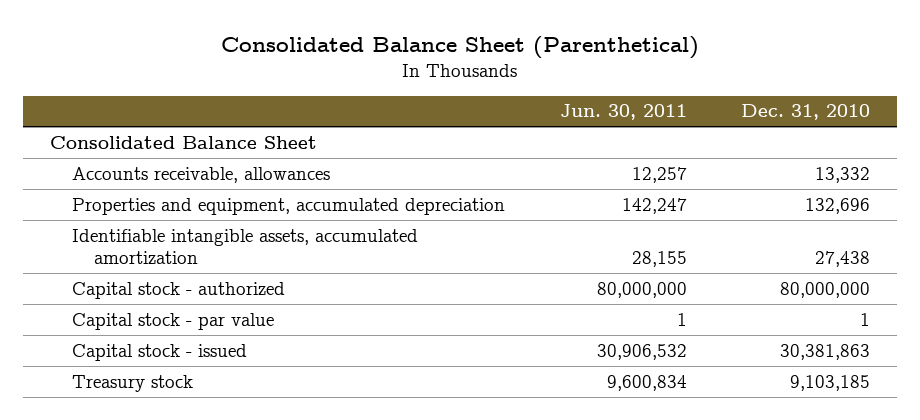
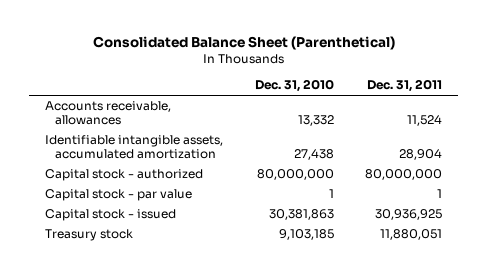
[559,104,687,121] Jun. 30, 2011 -> none
none -> [367,79,443,93] Dec. 31, 2011
[50,135,318,149] Consolidated Balance Sheet -> none
[72,197,506,215] Properties and equipment, accumulated depreciation -> none

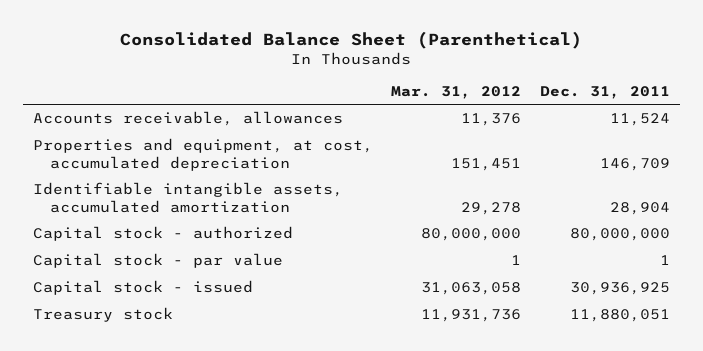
[254,79,334,93] Dec. 31, 2010 -> none
none -> [391,85,522,99] Mar. 31, 2012
none -> [32,138,373,171] Properties and equipment, at cost, accumulated depreciation

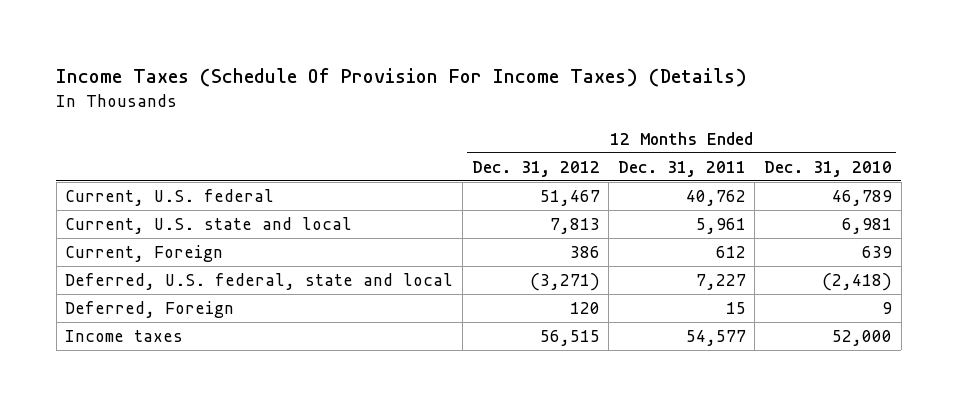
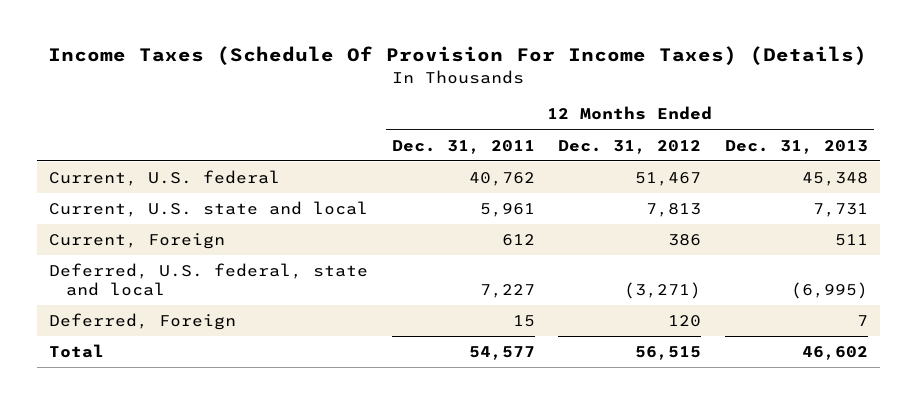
[763,160,892,177] Dec. 31, 2010 -> none
none -> [725,139,869,154] Dec. 31, 2013
[65,330,184,343] Income taxes -> [48,344,104,359] Total

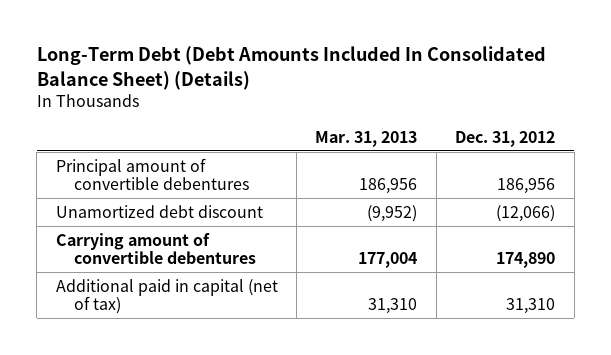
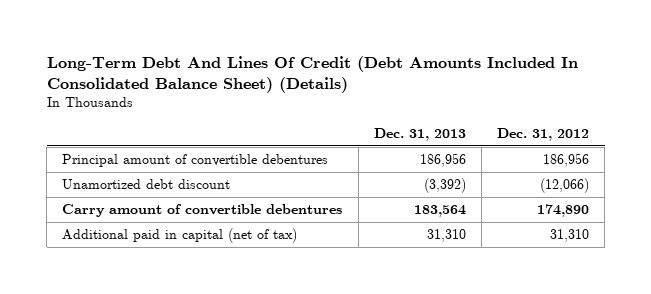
[36,46,546,90] Long-Term Debt (Debt Amounts Included In Consolidated Balance Sheet) (Details) -> [46,55,578,93] Long-Term Debt And Lines Of Credit (Debt Amounts Included In Consolidated Balance Sheet) (Details)
[315,130,418,147] Mar. 31, 2013 -> none
none -> [373,127,466,141] Dec. 31, 2013
[55,232,256,265] Carrying amount of convertible debentures -> [62,204,343,218] Carry amount of convertible debentures

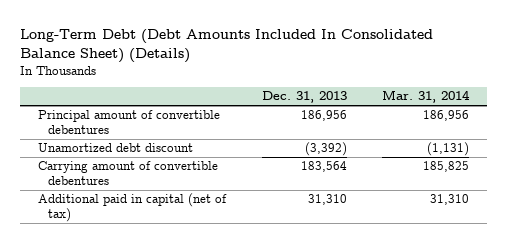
[46,55,578,93] Long-Term Debt And Lines Of Credit (Debt Amounts Included In Consolidated Balance Sheet) (Details) -> [19,28,433,64] Long-Term Debt (Debt Amounts Included In Consolidated Balance Sheet) (Details)
[497,127,590,141] Dec. 31, 2012 -> none
none -> [382,90,471,104] Mar. 31, 2014
[62,204,343,218] Carry amount of convertible debentures -> [37,161,218,185] Carrying amount of convertible debentures

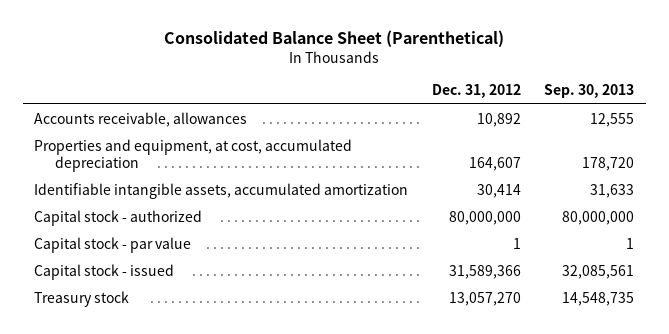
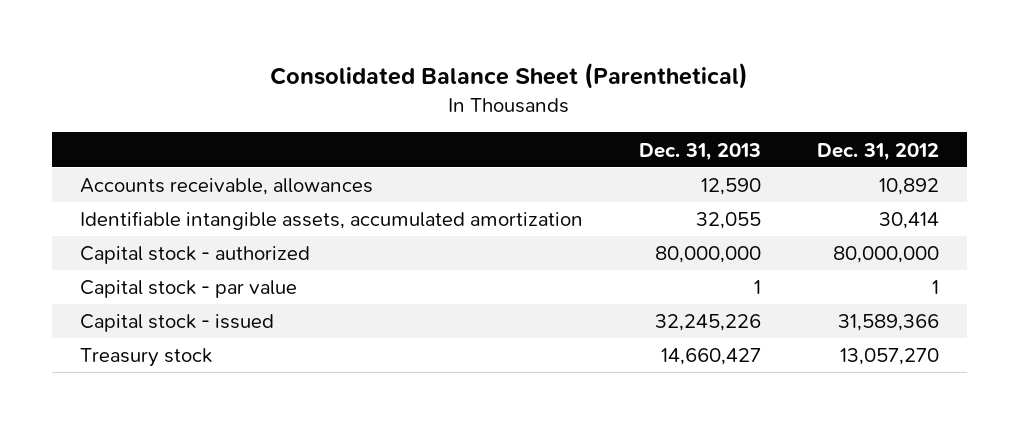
[544,84,635,99] Sep. 30, 2013 -> none
none -> [638,142,761,161] Dec. 31, 2013
[34,138,353,172] Properties and equipment, at cost, accumulated depreciation -> none

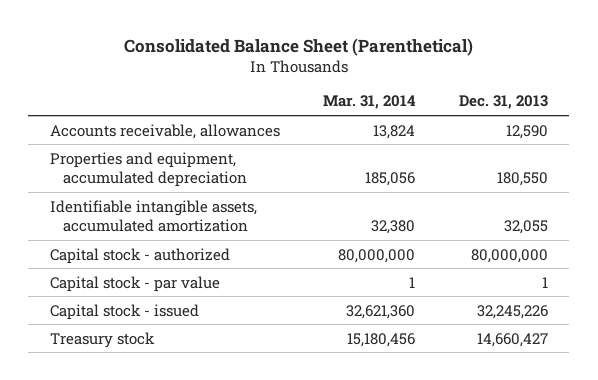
[816,142,939,161] Dec. 31, 2012 -> none
none -> [323,95,417,110] Mar. 31, 2014
none -> [50,151,247,187] Properties and equipment, accumulated depreciation

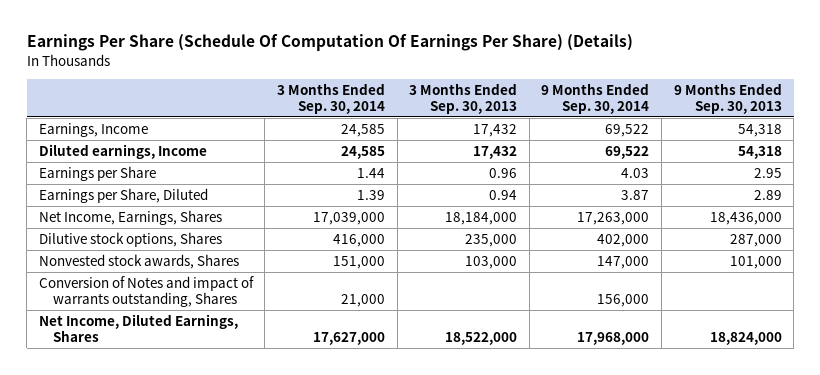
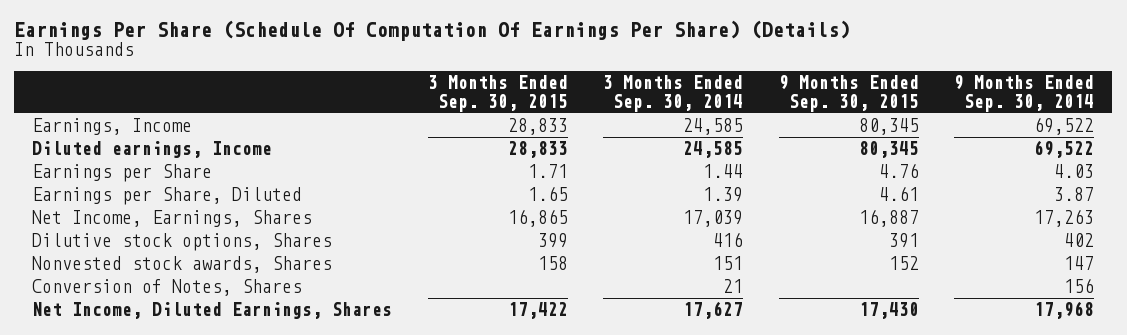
[409,83,518,114] 3 Months Ended Sep. 30, 2013 -> none
[673,83,782,114] 9 Months Ended Sep. 30, 2013 -> none
none -> [427,74,568,112] 3 Months Ended Sep. 30, 2015
none -> [778,74,919,112] 9 Months Ended Sep. 30, 2015
[312,211,385,225] 17,039,000 -> [683,210,744,228] 17,039
[577,211,650,225] 17,263,000 -> [1034,209,1095,228] 17,263
[332,233,385,247] 416,000 -> [713,232,744,248] 416
[597,233,650,247] 402,000 -> [1064,233,1095,248] 402
[332,255,385,269] 151,000 -> [713,256,744,271] 151
[597,255,650,269] 147,000 -> [1064,256,1095,271] 147
[38,275,254,307] Conversion of Notes and impact of warrants outstanding, Shares -> [32,279,303,297] Conversion of Notes, Shares
[340,293,385,307] 21,000 -> [723,279,744,294] 21
[597,293,650,307] 156,000 -> [1064,278,1095,294] 156
[312,331,385,345] 17,627,000 -> [683,301,744,320] 17,627
[577,331,650,345] 17,968,000 -> [1034,301,1095,320] 17,968

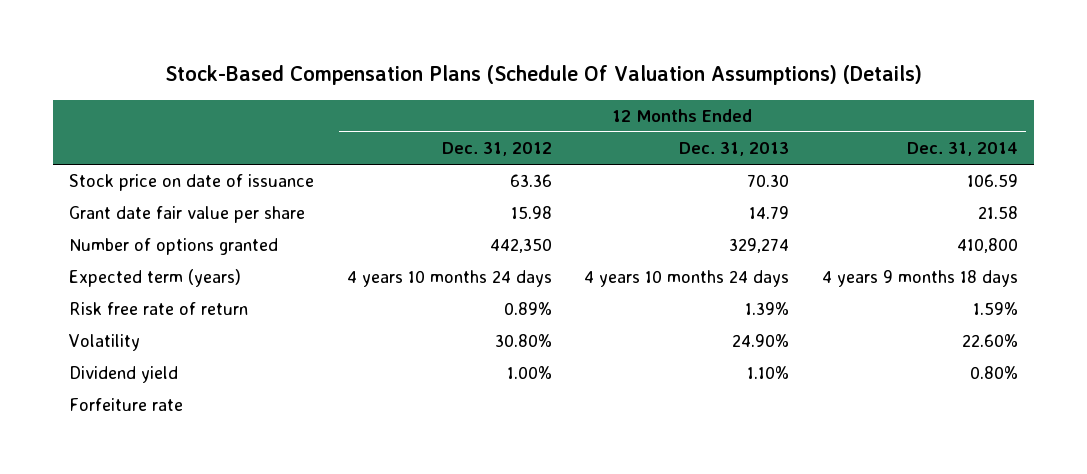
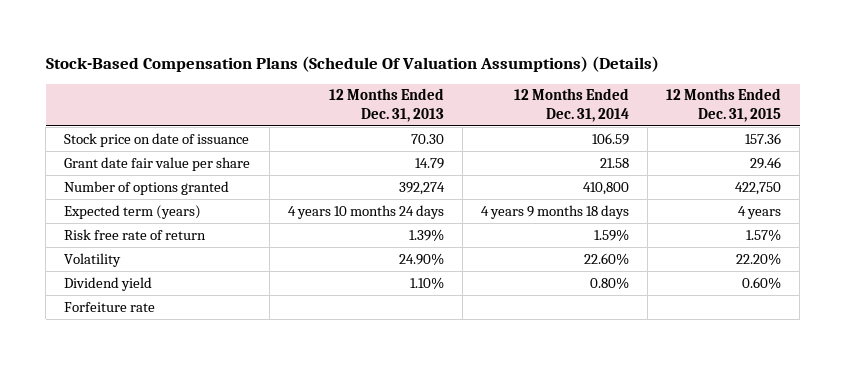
[441,142,552,157] Dec. 31, 2012 -> none
none -> [666,88,782,122] 12 Months Ended Dec. 31, 2015
[729,238,790,254] 329,274 -> [398,181,445,195] 392,274

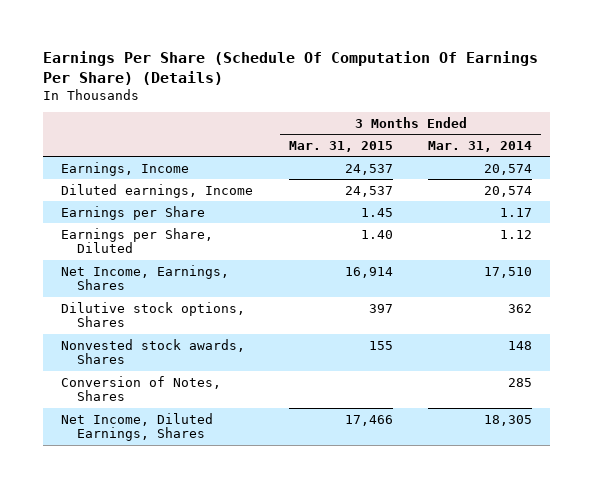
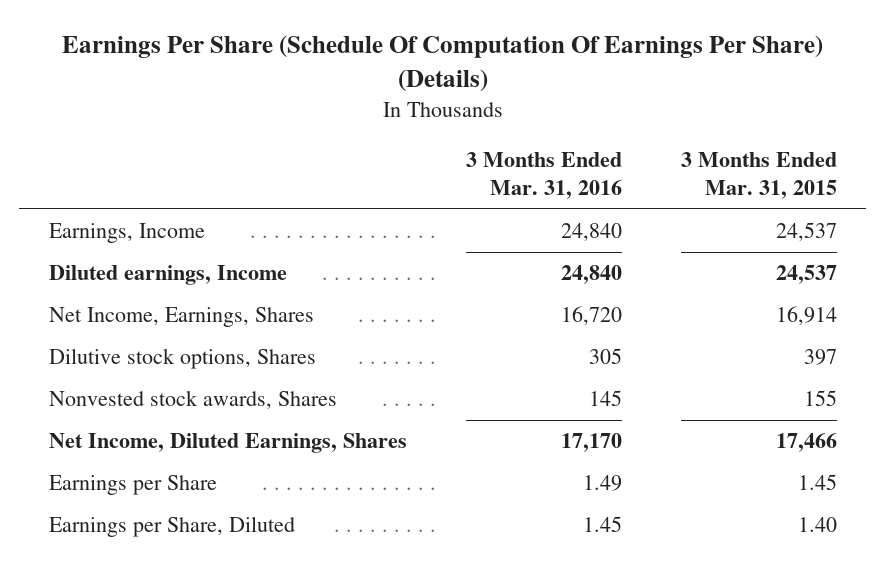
[428,140,533,152] Mar. 31, 2014 -> none
none -> [465,151,622,200] 3 Months Ended Mar. 31, 2016
[61,375,222,402] Conversion of Notes, Shares -> none
[61,205,206,220] Earnings per Share -> [48,475,217,496] Earnings per Share
[61,227,214,254] Earnings per Share, Diluted -> [48,516,295,538] Earnings per Share, Diluted

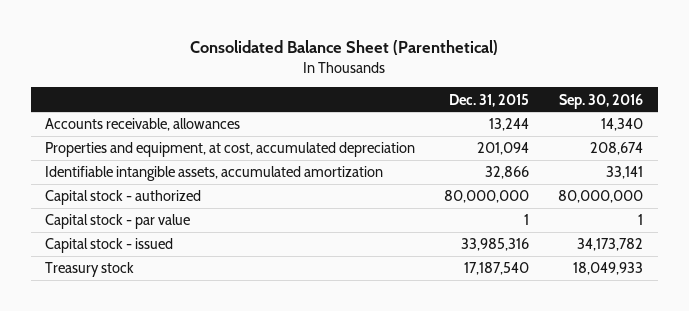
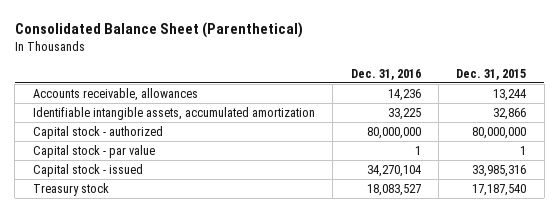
[559,93,644,109] Sep. 30, 2016 -> none
none -> [350,68,421,80] Dec. 31, 2016
[45,142,416,158] Properties and equipment, at cost, accumulated depreciation -> none

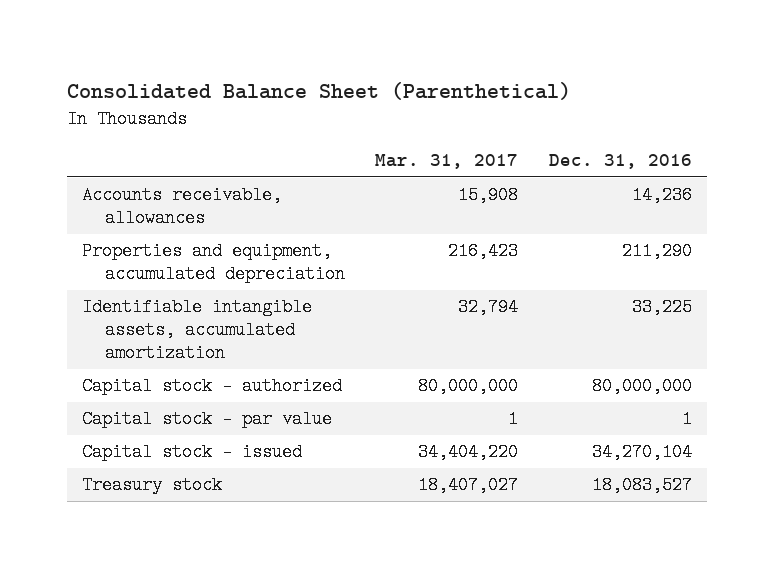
[456,68,527,80] Dec. 31, 2015 -> none
none -> [375,154,519,170] Mar. 31, 2017
none -> [82,242,346,284] Properties and equipment, accumulated depreciation

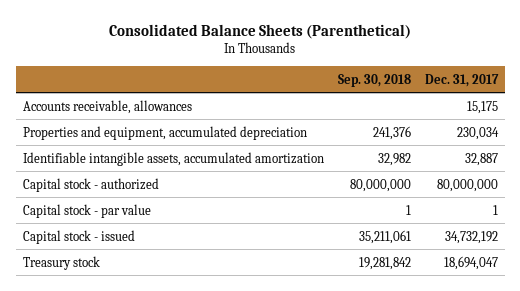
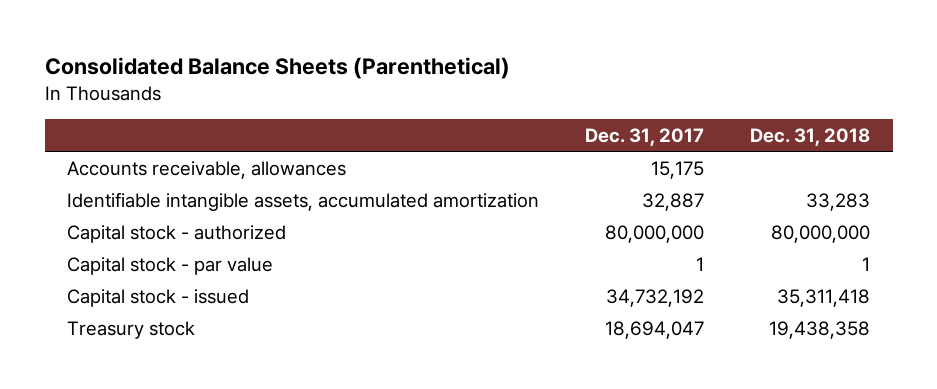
[337,73,411,87] Sep. 30, 2018 -> none
none -> [749,128,870,147] Dec. 31, 2018
[22,125,307,140] Properties and equipment, accumulated depreciation -> none

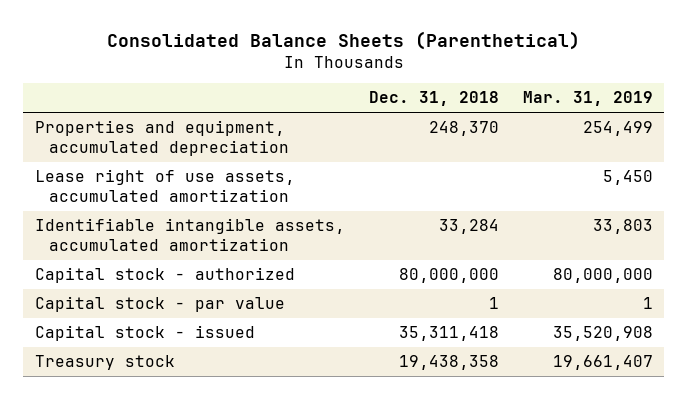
[585,128,705,147] Dec. 31, 2017 -> none
none -> [522,91,653,107] Mar. 31, 2019
[67,160,347,179] Accounts receivable, allowances -> none
none -> [34,120,290,157] Properties and equipment, accumulated depreciation
none -> [34,169,295,203] Lease right of use assets, accumulated amortization
[805,192,870,211] 33,283 -> [438,219,499,235] 33,284

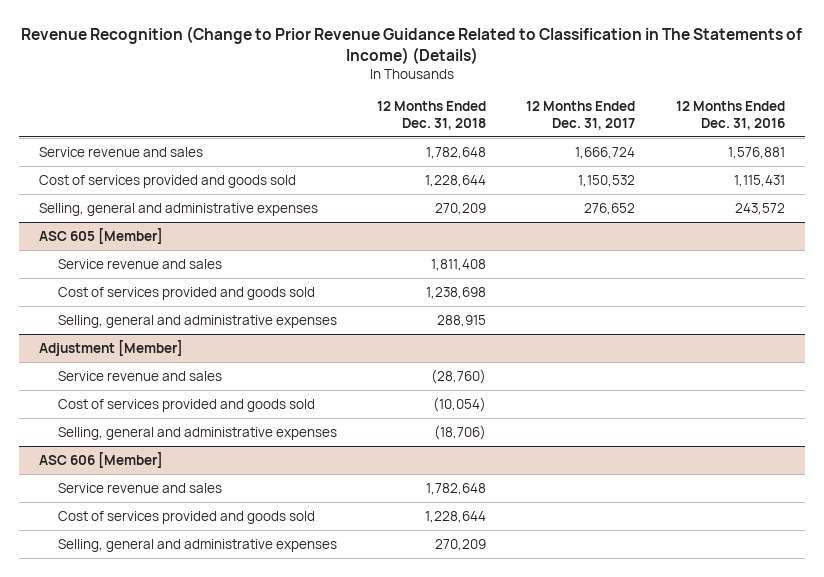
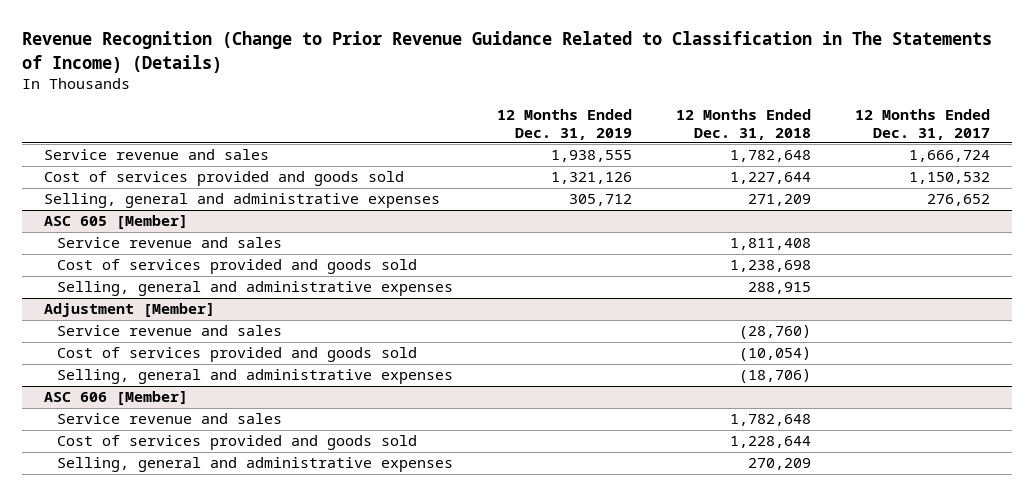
[675,100,785,130] 12 Months Ended Dec. 31, 2016 -> none
none -> [496,109,632,140] 12 Months Ended Dec. 31, 2019
[424,174,486,187] 1,228,644 -> [730,172,812,185] 1,227,644
[434,202,486,215] 270,209 -> [748,194,812,207] 271,209

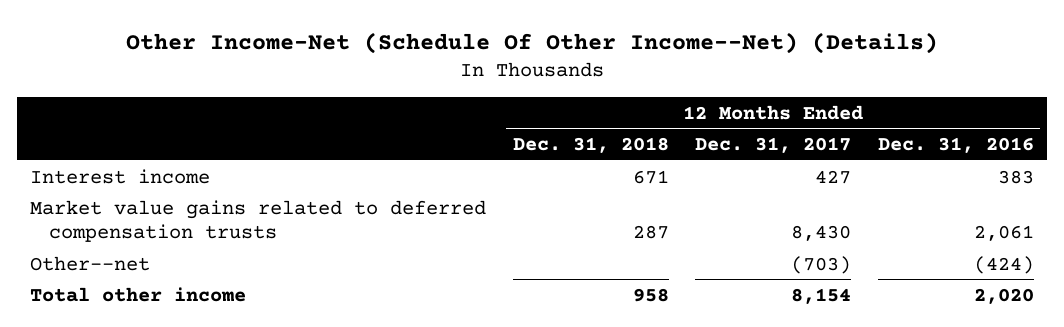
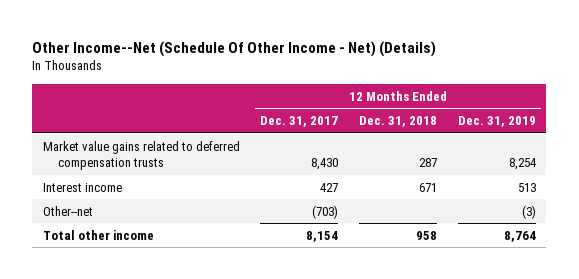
[125,31,938,54] Other Income-Net (Schedule Of Other Income--Net) (Details) -> [32,40,437,57] Other Income--Net (Schedule Of Other Income - Net) (Details)
[877,137,1034,154] Dec. 31, 2016 -> none
none -> [458,116,537,128] Dec. 31, 2019
[30,168,211,184] Interest income -> [42,182,122,192] Interest income

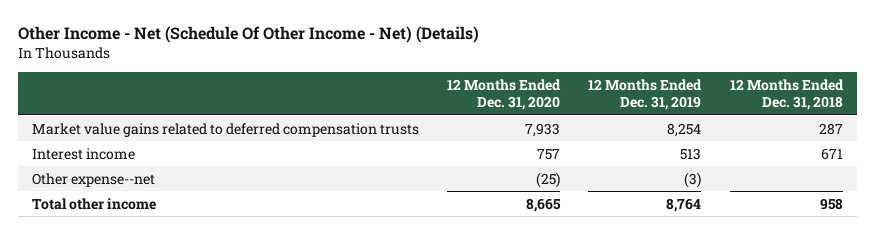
[32,40,437,57] Other Income--Net (Schedule Of Other Income - Net) (Details) -> [17,26,479,44] Other Income - Net (Schedule Of Other Income - Net) (Details)
[260,116,339,128] Dec. 31, 2017 -> none
none -> [446,79,561,111] 12 Months Ended Dec. 31, 2020
[42,205,93,216] Other--net -> [31,172,155,187] Other expense--net

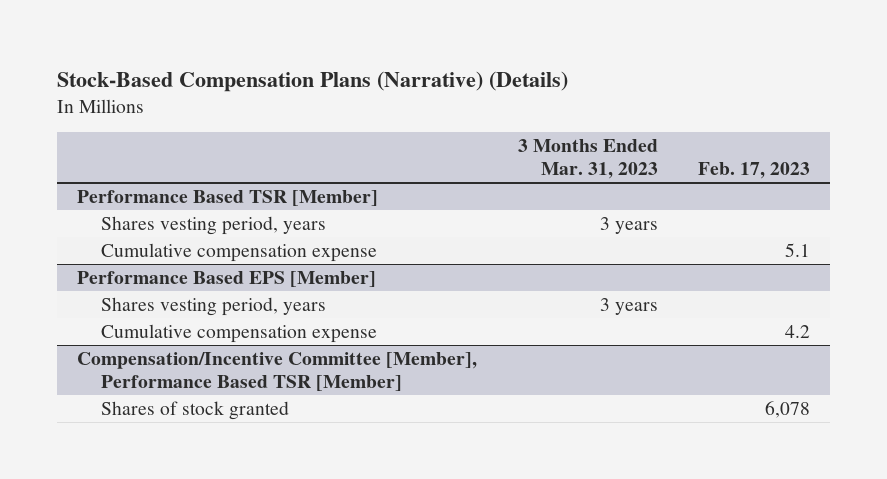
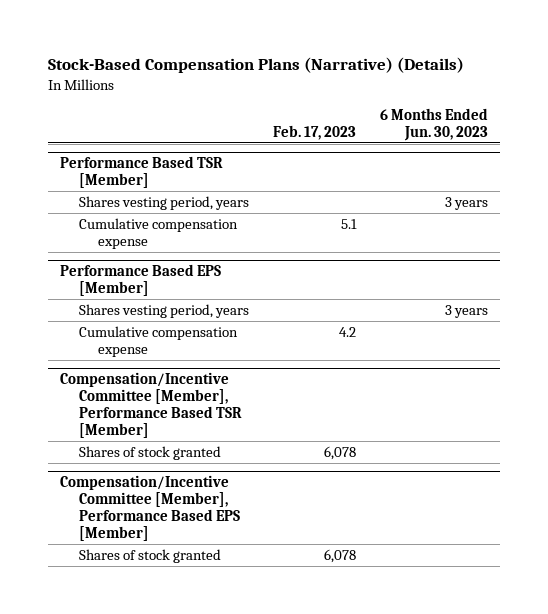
[517,139,658,180] 3 Months Ended Mar. 31, 2023 -> none
none -> [380,107,489,141] 6 Months Ended Jun. 30, 2023
none -> [59,475,240,542] Compensation/Incentive Committee [Member], Performance Based EPS [Member]
none -> [78,548,221,563] Shares of stock granted

